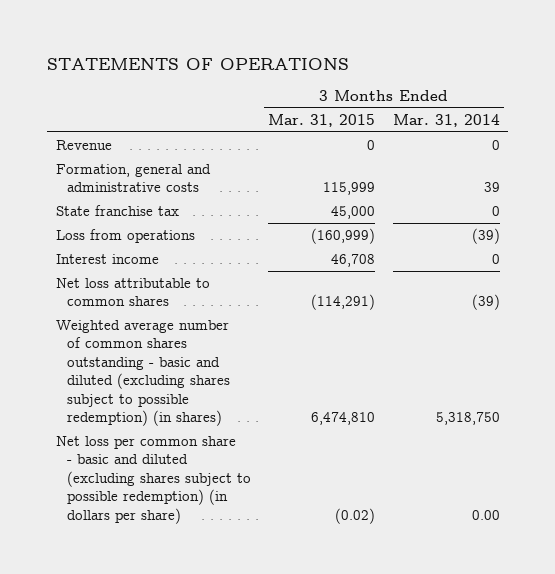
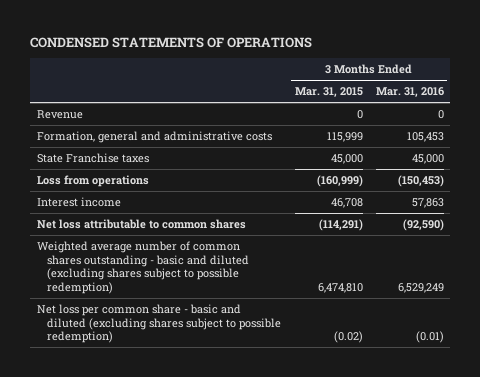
[46,57,349,70] STATEMENTS OF OPERATIONS -> [29,37,312,49] CONDENSED STATEMENTS OF OPERATIONS
[392,113,500,127] Mar. 31, 2014 -> none
none -> [375,87,444,98] Mar. 31, 2016
[55,204,179,216] State franchise tax -> [36,152,149,163] State Franchise taxes
[55,319,230,427] Weighted average number of common shares outstanding - basic and diluted (excluding shares subject to possible redemption) (in shares) -> [36,240,250,295] Weighted average number of common shares outstanding - basic and diluted (excluding shares subject to possible redemption)
[55,435,251,524] Net loss per common share - basic and diluted (excluding shares subject to possible redemption) (in dollars per share) -> [36,303,282,344] Net loss per common share - basic and diluted (excluding shares subject to possible redemption)

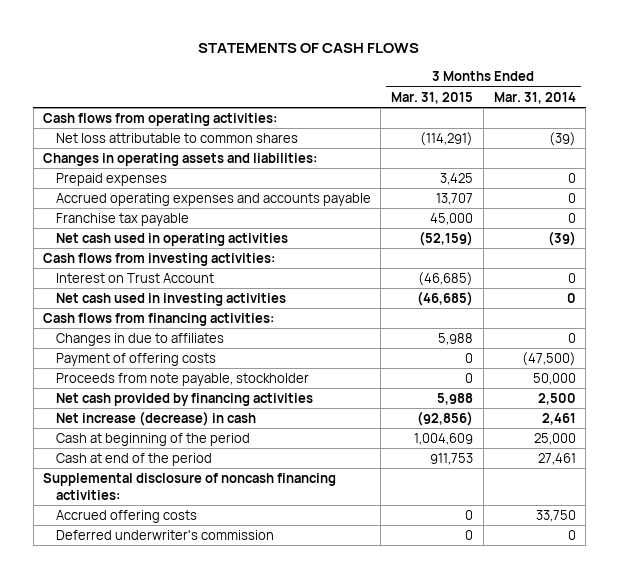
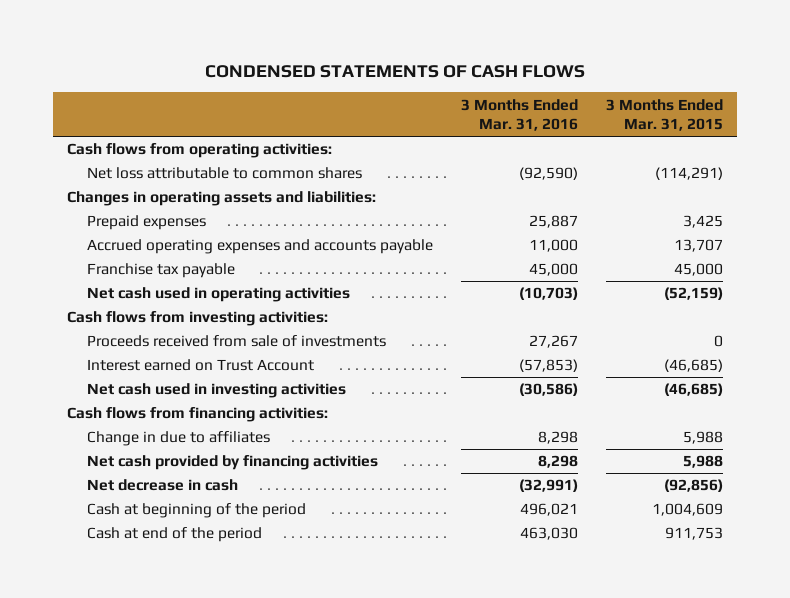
[198,43,420,54] STATEMENTS OF CASH FLOWS -> [204,64,585,78] CONDENSED STATEMENTS OF CASH FLOWS
[493,91,576,104] Mar. 31, 2014 -> none
none -> [461,98,579,132] 3 Months Ended Mar. 31, 2016
none -> [86,335,386,348] Proceeds received from sale of investments
[55,272,214,283] Interest on Trust Account -> [86,359,314,372] Interest earned on Trust Account
[55,352,216,366] Payment of offering costs -> none
[55,372,309,386] Proceeds from note payable, stockholder -> none
[55,332,224,346] Changes in due to affiliates -> [86,431,270,447] Change in due to affiliates
[55,410,256,426] Net increase (decrease) in cash -> [86,479,238,492] Net decrease in cash
[43,472,337,500] Supplemental disclosure of noncash financing activities: -> none
[55,509,197,523] Accrued offering costs -> none
[55,529,274,540] Deferred underwriter's commission -> none

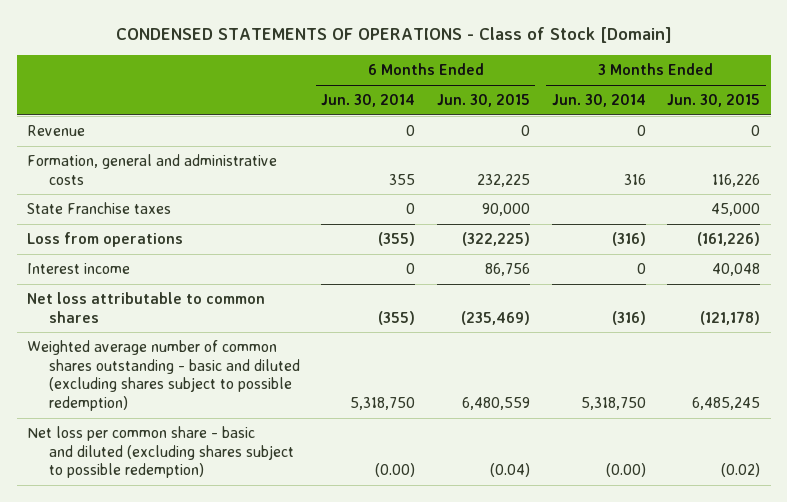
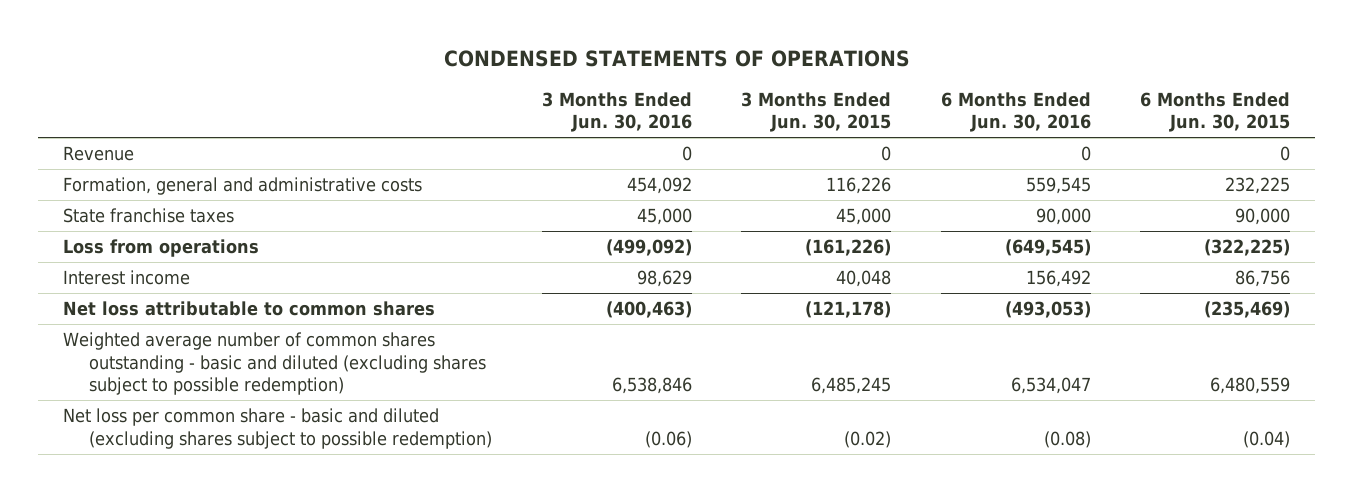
[115,27,672,44] CONDENSED STATEMENTS OF OPERATIONS - Class of Stock [Domain] -> [443,49,910,67] CONDENSED STATEMENTS OF OPERATIONS
[321,94,416,108] Jun. 30, 2014 -> none
[551,94,646,108] Jun. 30, 2014 -> none
none -> [541,91,692,133] 3 Months Ended Jun. 30, 2016
none -> [940,91,1091,133] 6 Months Ended Jun. 30, 2016
[27,201,172,214] State Franchise taxes -> [62,208,234,224] State franchise taxes

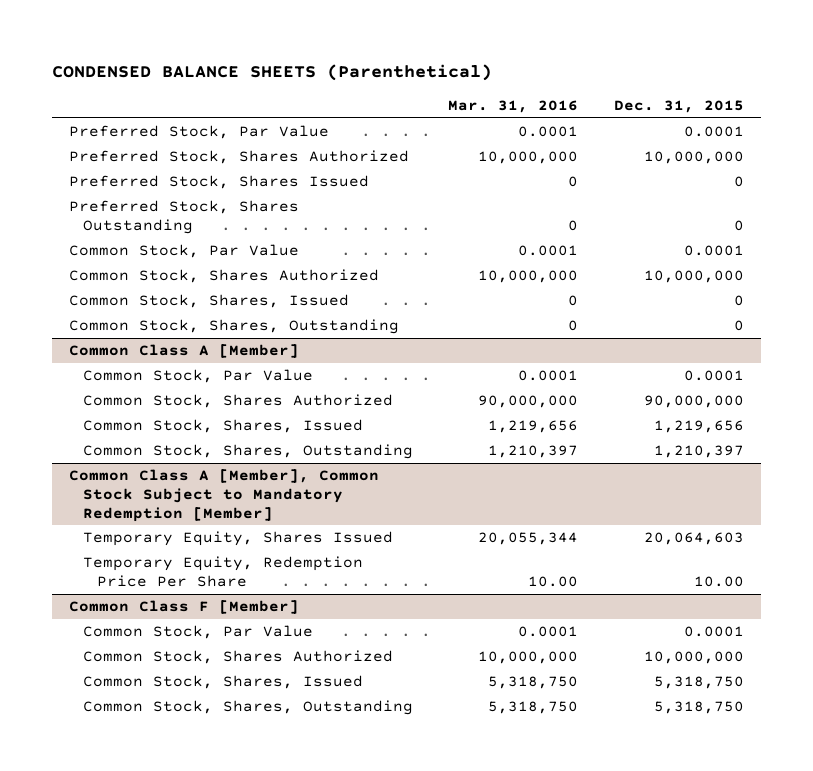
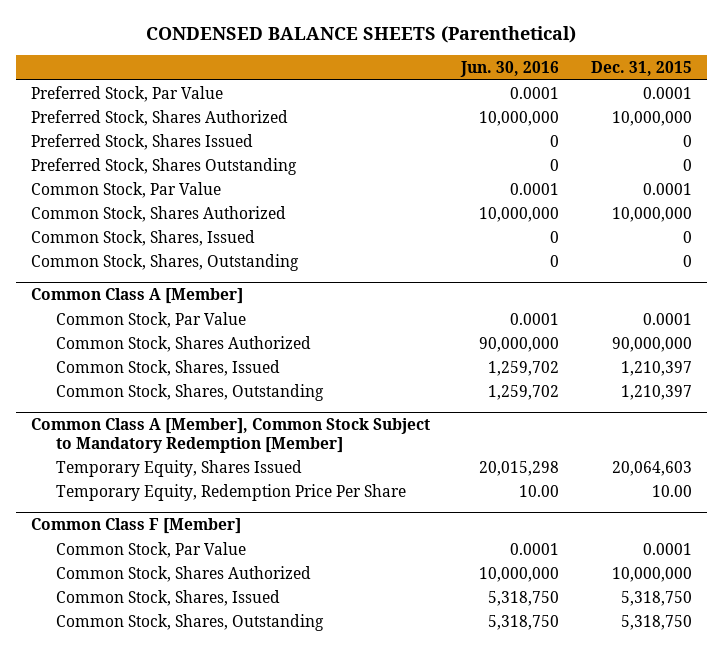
[448,99,579,113] Mar. 31, 2016 -> none
none -> [460,61,560,78] Jun. 30, 2016
[653,420,744,434] 1,219,656 -> [620,360,692,376] 1,210,397

